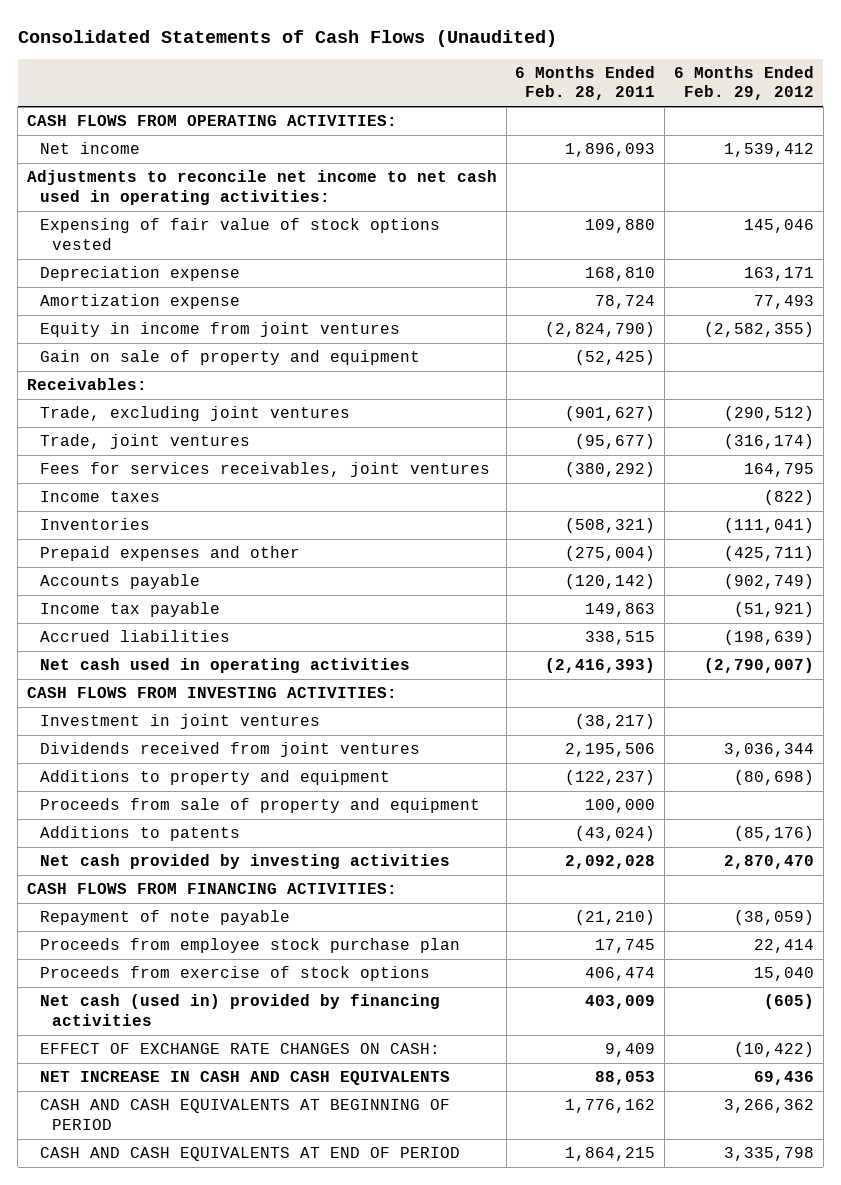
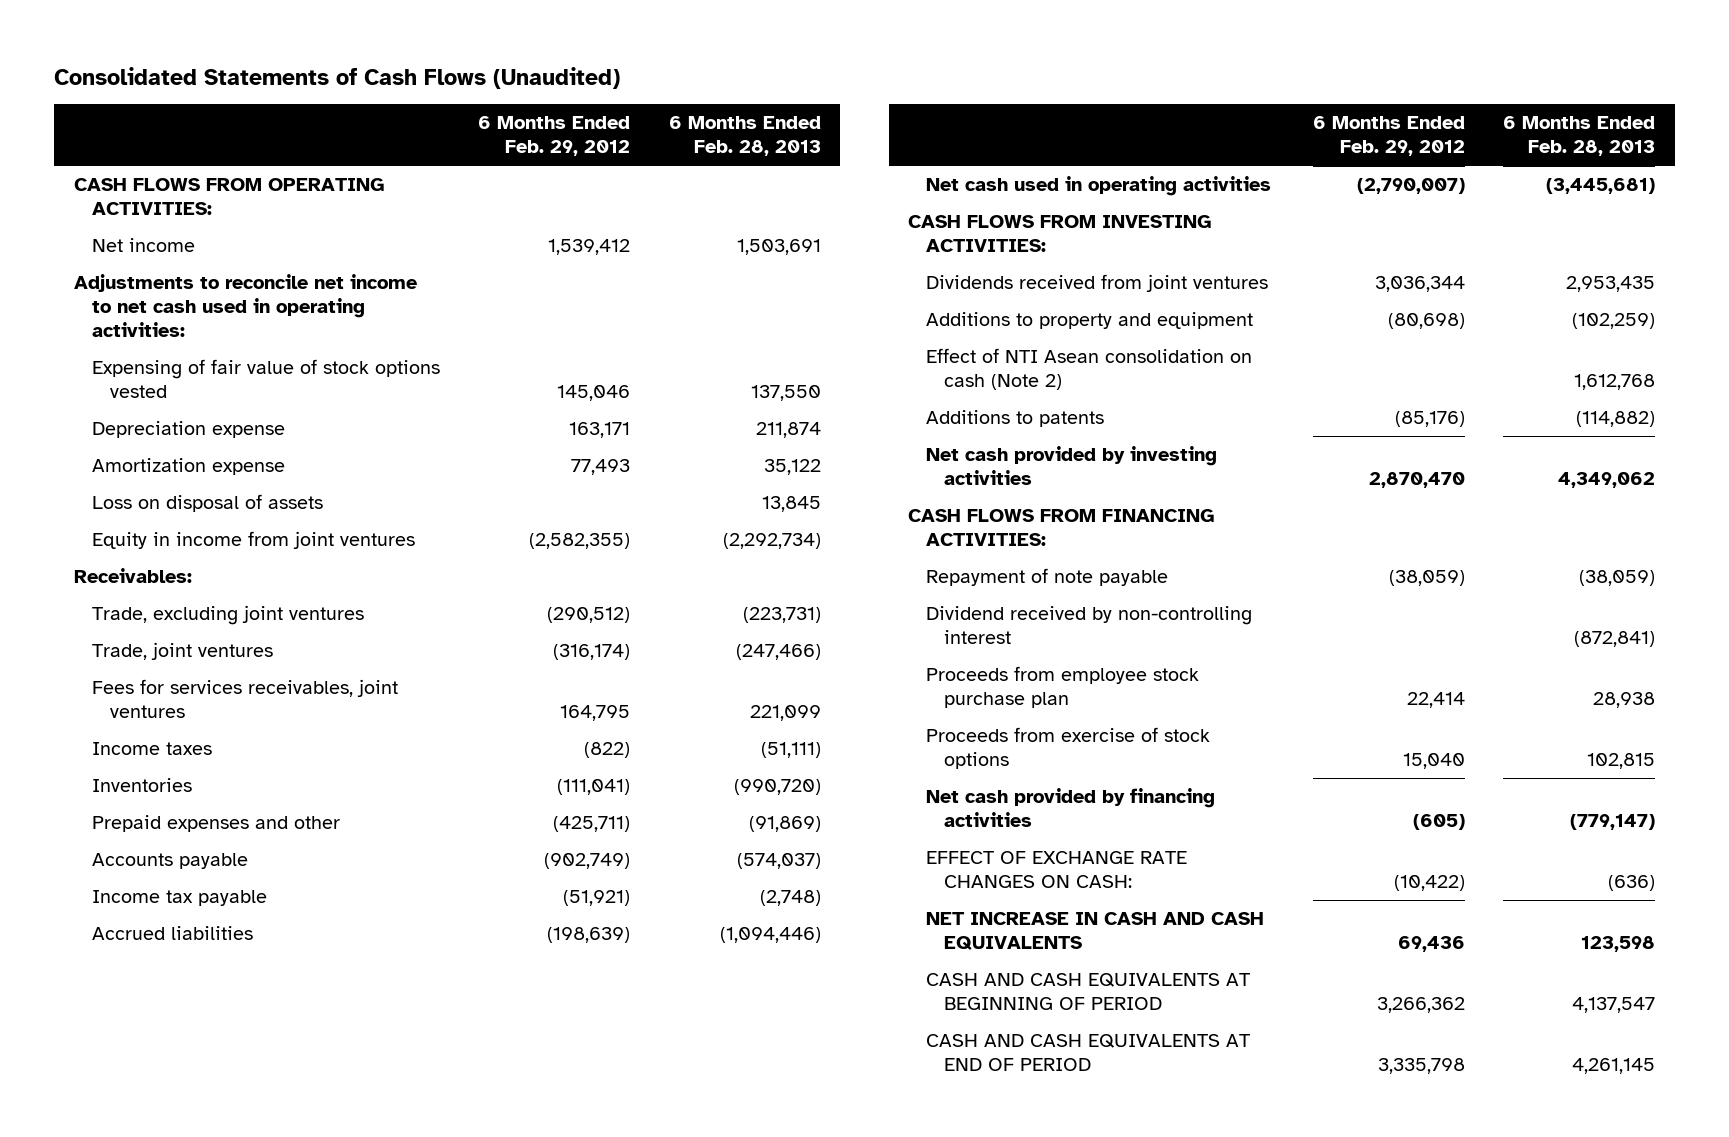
[515,66,656,101] 6 Months Ended Feb. 28, 2011 -> none
none -> [668,116,821,157] 6 Months Ended Feb. 28, 2013
none -> [91,494,323,513] Loss on disposal of assets
[39,350,420,366] Gain on sale of property and equipment -> none
[39,714,320,730] Investment in joint ventures -> none
[39,798,480,814] Proceeds from sale of property and equipment -> none
none -> [926,348,1253,391] Effect of NTI Asean consolidation on cash (Note 2)
none -> [926,606,1253,645] Dividend received by non-controlling interest
[39,994,440,1026] Net cash (used in) provided by financing activities -> [926,788,1216,828] Net cash provided by financing activities

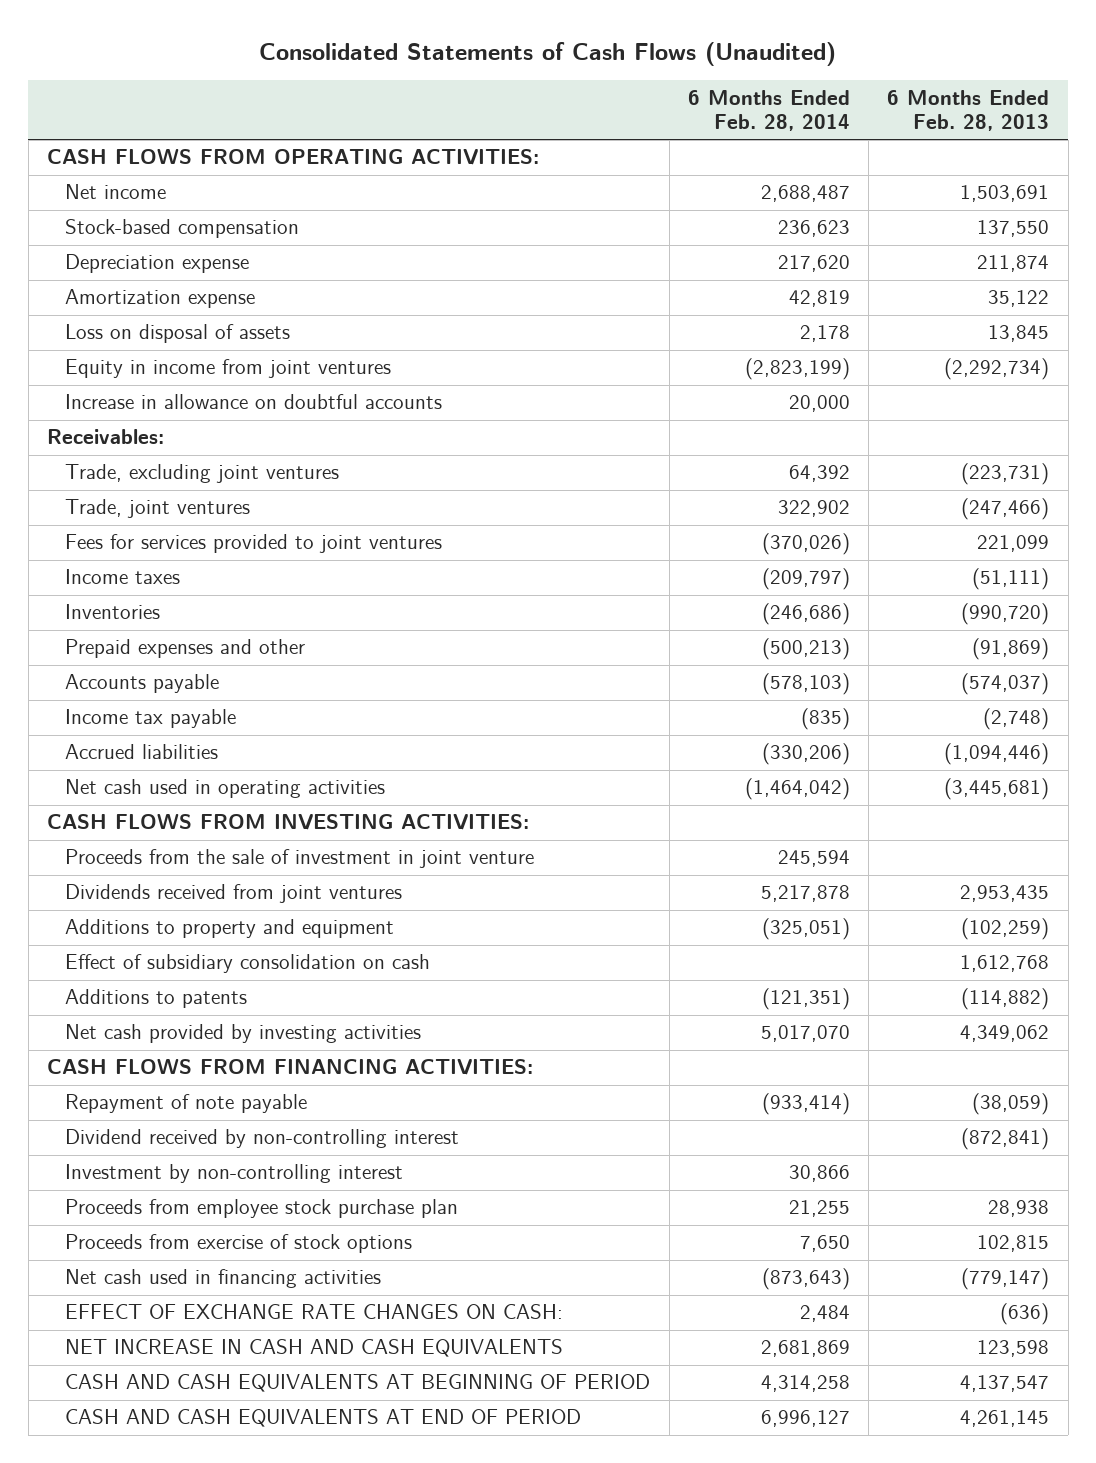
[478,116,631,157] 6 Months Ended Feb. 29, 2012 -> none
none -> [687,89,850,132] 6 Months Ended Feb. 28, 2014
[73,274,417,338] Adjustments to reconcile net income to net cash used in operating activities: -> none
[91,359,440,399] Expensing of fair value of stock options vested -> [65,219,300,239] Stock-based compensation
none -> [65,394,443,410] Increase in allowance on doubtful accounts
[91,679,398,719] Fees for services receivables, joint ventures -> [65,534,443,554] Fees for services provided to joint ventures
none -> [65,849,535,869] Proceeds from the sale of investment in joint venture
[926,348,1253,391] Effect of NTI Asean consolidation on cash (Note 2) -> [65,954,431,974] Effect of subsidiary consolidation on cash
none -> [65,1164,404,1184] Investment by non-controlling interest
[926,788,1216,828] Net cash provided by financing activities -> [65,1269,382,1289] Net cash used in financing activities

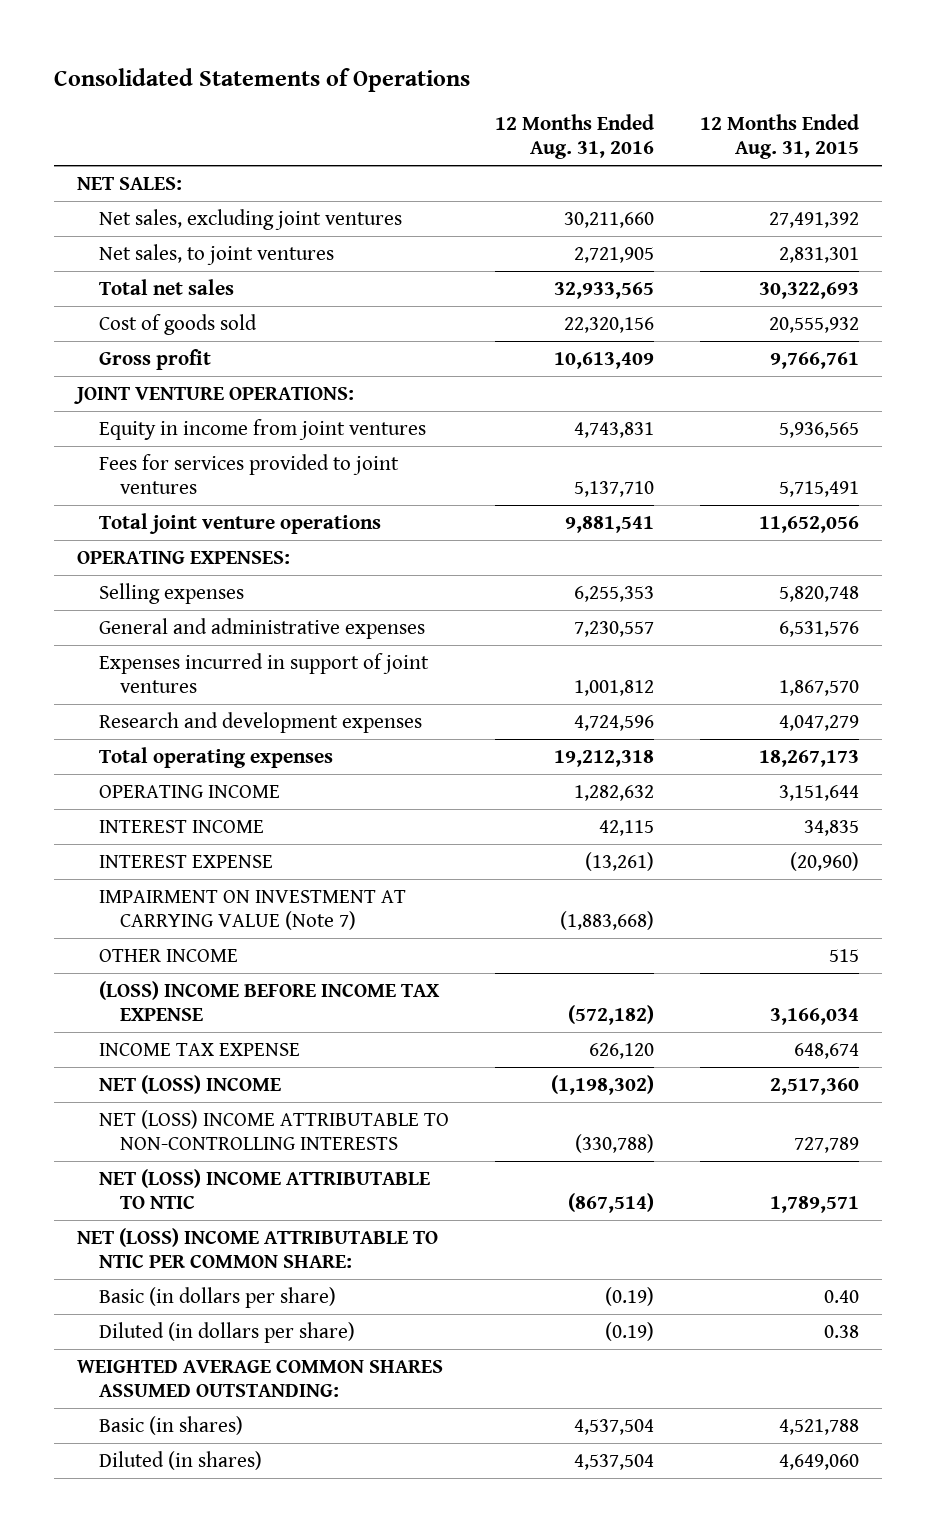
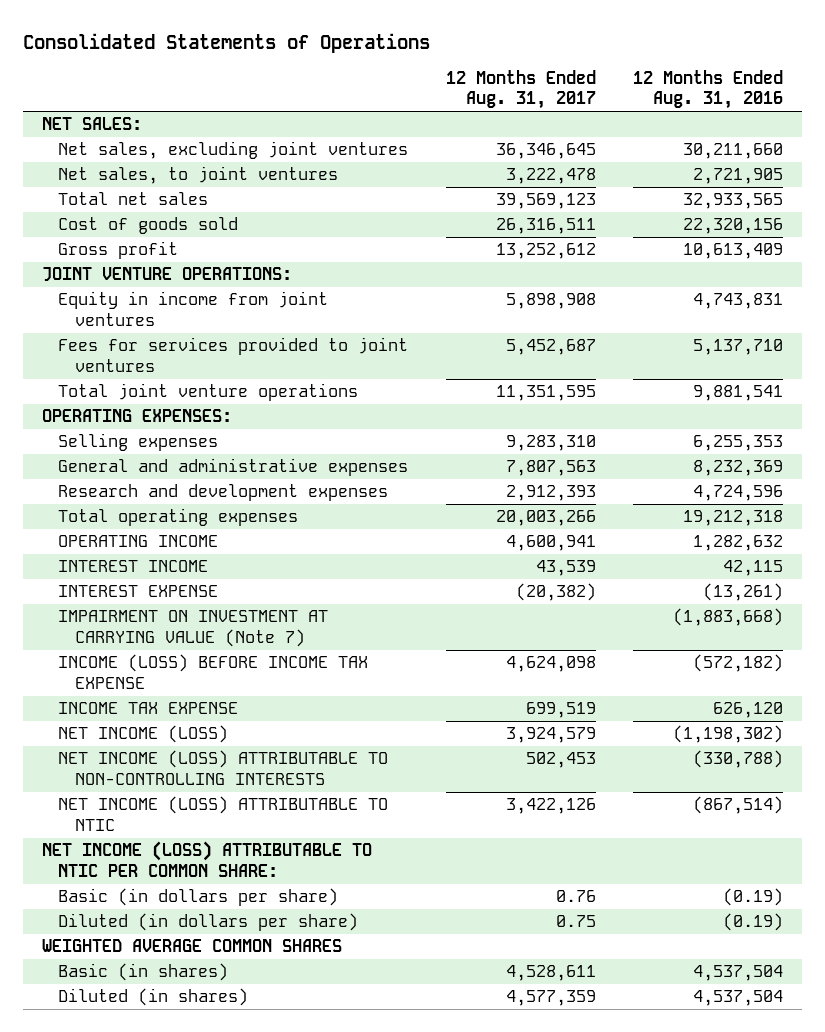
[700,113,860,159] 12 Months Ended Aug. 31, 2015 -> none
none -> [445,69,596,110] 12 Months Ended Aug. 31, 2017
[98,652,429,693] Expenses incurred in support of joint ventures -> none
[573,620,654,637] 7,230,557 -> [693,460,784,477] 8,232,369
[98,948,238,962] OTHER INCOME -> none
[98,980,440,1021] (LOSS) INCOME BEFORE INCOME TAX EXPENSE -> [58,654,369,689] INCOME (LOSS) BEFORE INCOME TAX EXPENSE
[98,1074,281,1094] NET (LOSS) INCOME -> [58,725,229,744] NET INCOME (LOSS)
[98,1109,449,1150] NET (LOSS) INCOME ATTRIBUTABLE TO NON-CONTROLLING INTERESTS -> [58,750,389,785] NET INCOME (LOSS) ATTRIBUTABLE TO NON-CONTROLLING INTERESTS
[98,1168,430,1209] NET (LOSS) INCOME ATTRIBUTABLE TO NTIC -> [58,796,389,831] NET INCOME (LOSS) ATTRIBUTABLE TO NTIC
[77,1227,439,1268] NET (LOSS) INCOME ATTRIBUTABLE TO NTIC PER COMMON SHARE: -> [41,841,372,877] NET INCOME (LOSS) ATTRIBUTABLE TO NTIC PER COMMON SHARE:
[77,1359,444,1397] WEIGHTED AVERAGE COMMON SHARES ASSUMED OUTSTANDING: -> [41,939,342,953] WEIGHTED AVERAGE COMMON SHARES

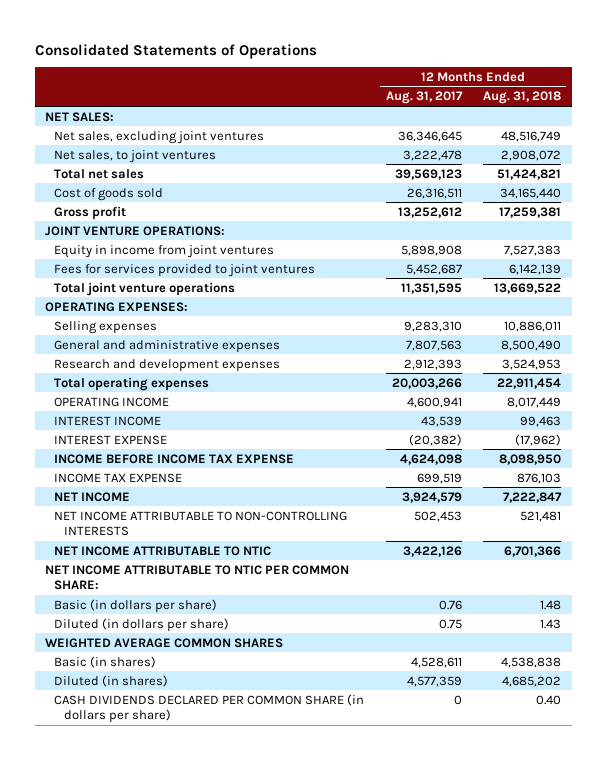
[633,69,784,110] 12 Months Ended Aug. 31, 2016 -> none
none -> [482,91,561,105] Aug. 31, 2018
[58,610,329,647] IMPAIRMENT ON INVESTMENT AT CARRYING VALUE (Note 7) -> none
[58,654,369,689] INCOME (LOSS) BEFORE INCOME TAX EXPENSE -> [54,453,295,464] INCOME BEFORE INCOME TAX EXPENSE
[58,725,229,744] NET INCOME (LOSS) -> [54,491,131,502] NET INCOME
[58,750,389,785] NET INCOME (LOSS) ATTRIBUTABLE TO NON-CONTROLLING INTERESTS -> [54,510,348,537] NET INCOME ATTRIBUTABLE TO NON-CONTROLLING INTERESTS
[58,796,389,831] NET INCOME (LOSS) ATTRIBUTABLE TO NTIC -> [54,545,272,556] NET INCOME ATTRIBUTABLE TO NTIC
[41,841,372,877] NET INCOME (LOSS) ATTRIBUTABLE TO NTIC PER COMMON SHARE: -> [45,564,350,591] NET INCOME ATTRIBUTABLE TO NTIC PER COMMON SHARE:
none -> [54,693,365,724] CASH DIVIDENDS DECLARED PER COMMON SHARE (in dollars per share)

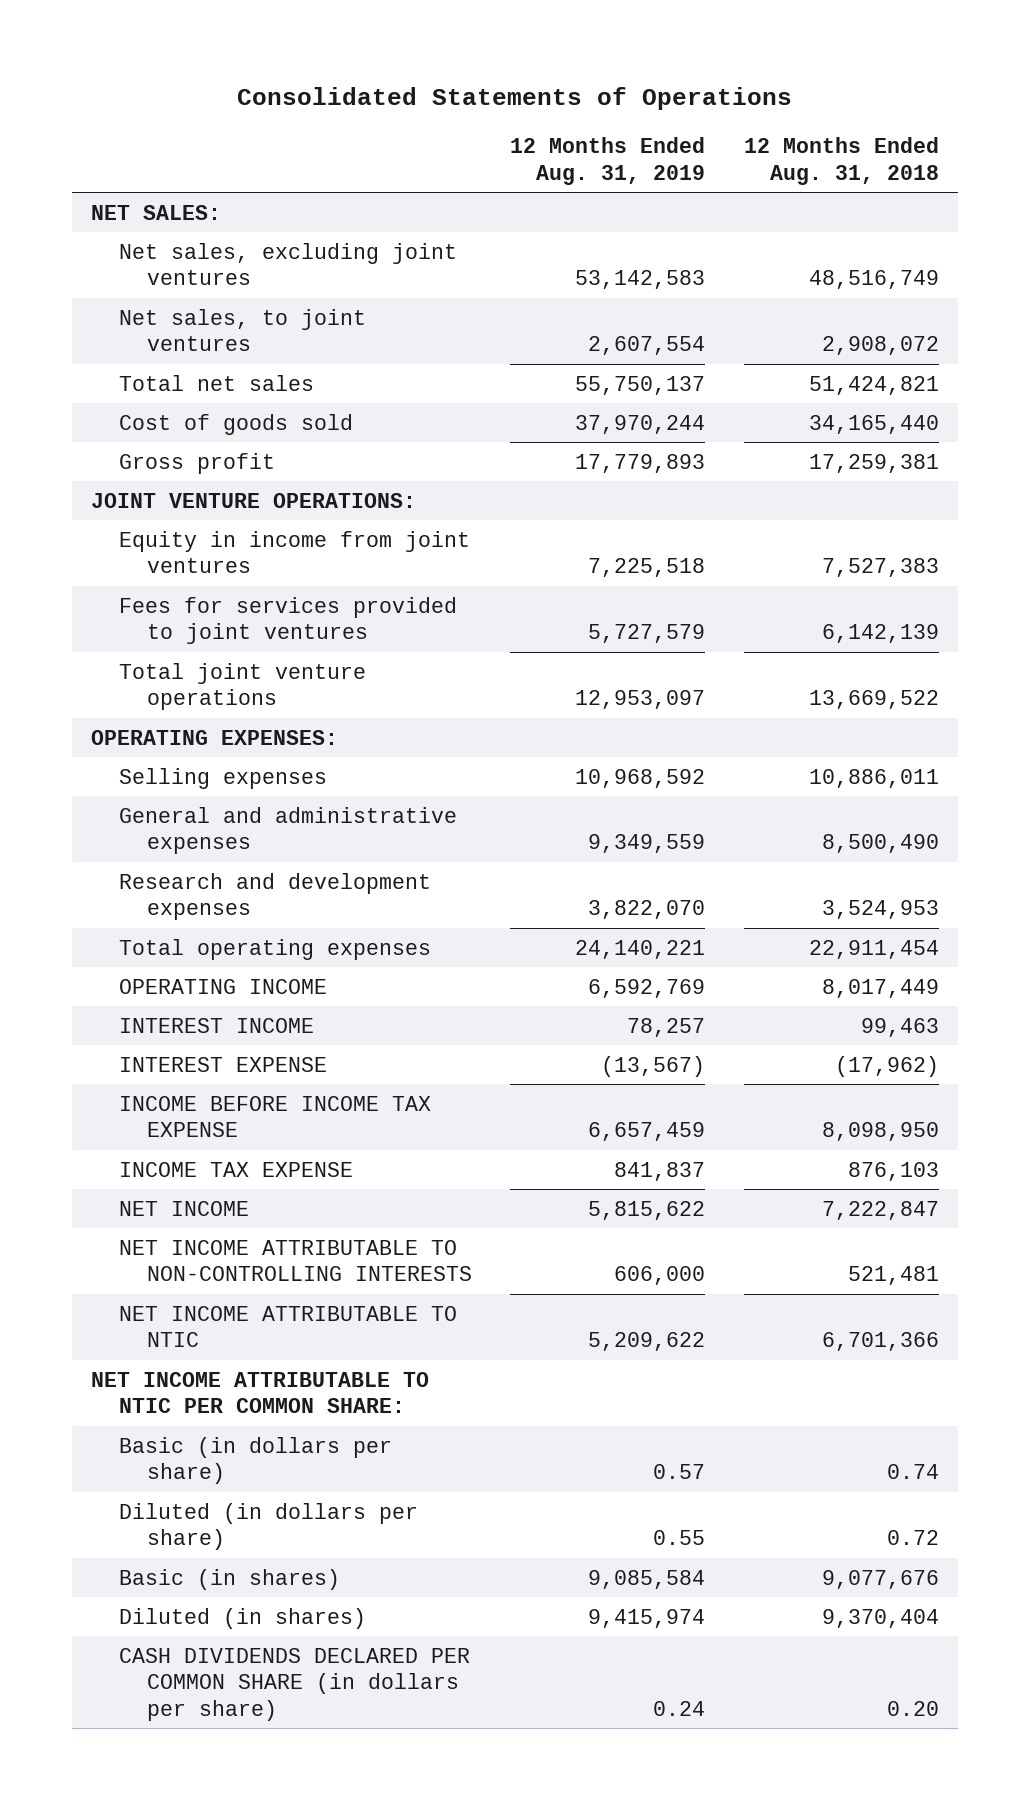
[385,91,463,105] Aug. 31, 2017 -> none
none -> [510,137,706,185] 12 Months Ended Aug. 31, 2019
[45,637,284,648] WEIGHTED AVERAGE COMMON SHARES -> none
[539,599,561,610] 1.48 -> [886,1464,939,1480] 0.74
[539,618,561,629] 1.43 -> [886,1530,939,1546] 0.72
[500,656,561,668] 4,538,838 -> [821,1569,939,1589] 9,077,676
[501,675,561,687] 4,685,202 -> [821,1608,939,1628] 9,370,404
[535,694,561,705] 0.40 -> [886,1700,939,1716] 0.20

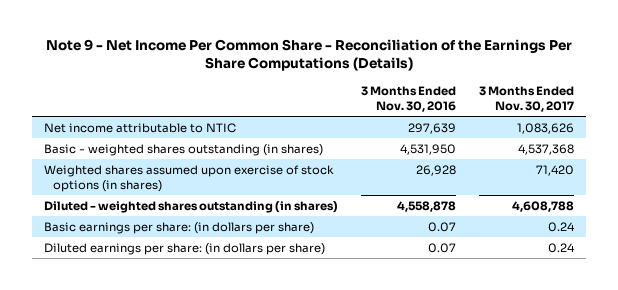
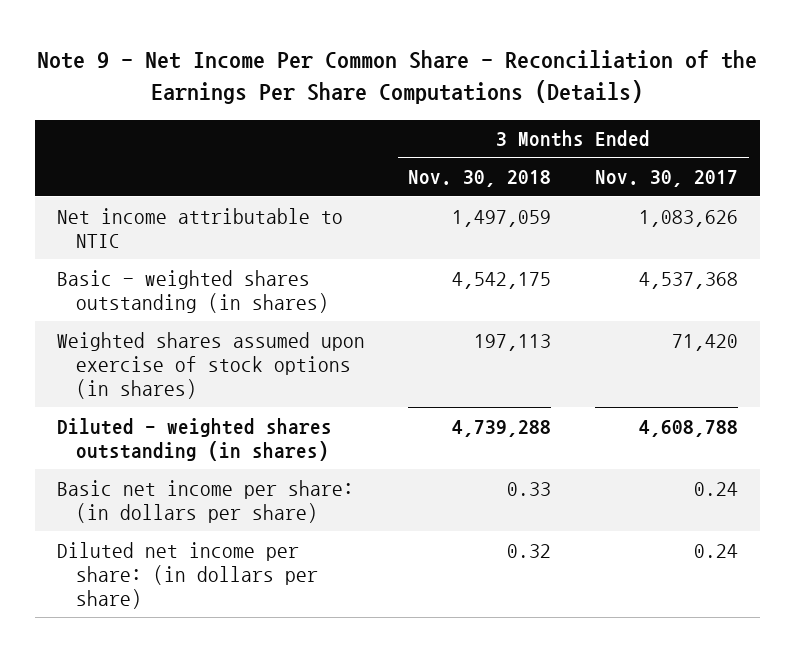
[361,85,457,112] 3 Months Ended Nov. 30, 2016 -> none
none -> [408,170,552,188] Nov. 30, 2018
[43,221,314,234] Basic earnings per share: (in dollars per share) -> [56,479,354,523] Basic net income per share: (in dollars per share)
[43,242,325,255] Diluted earnings per share: (in dollars per share) -> [56,541,319,609] Diluted net income per share: (in dollars per share)

